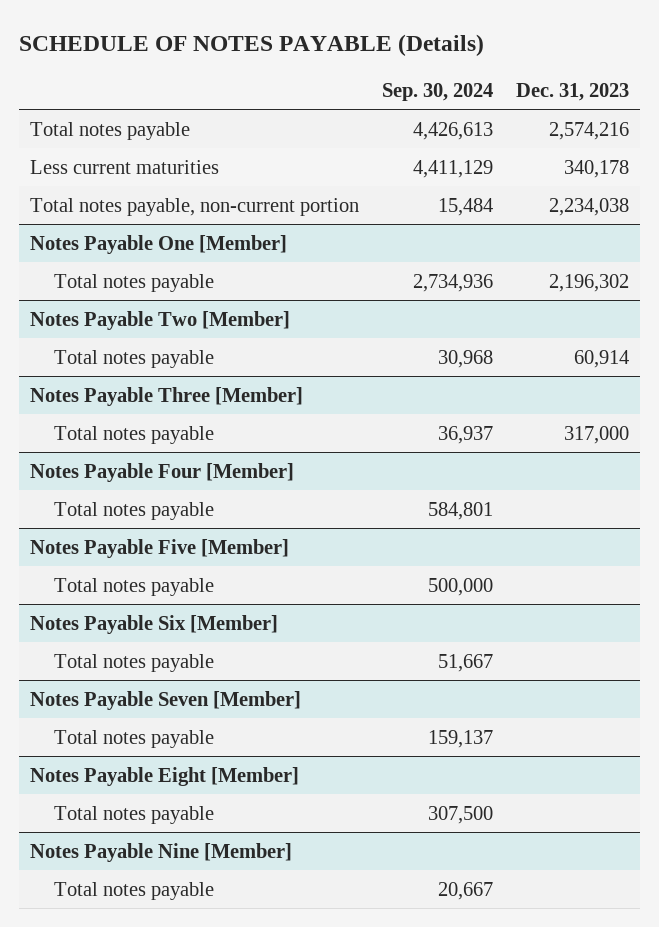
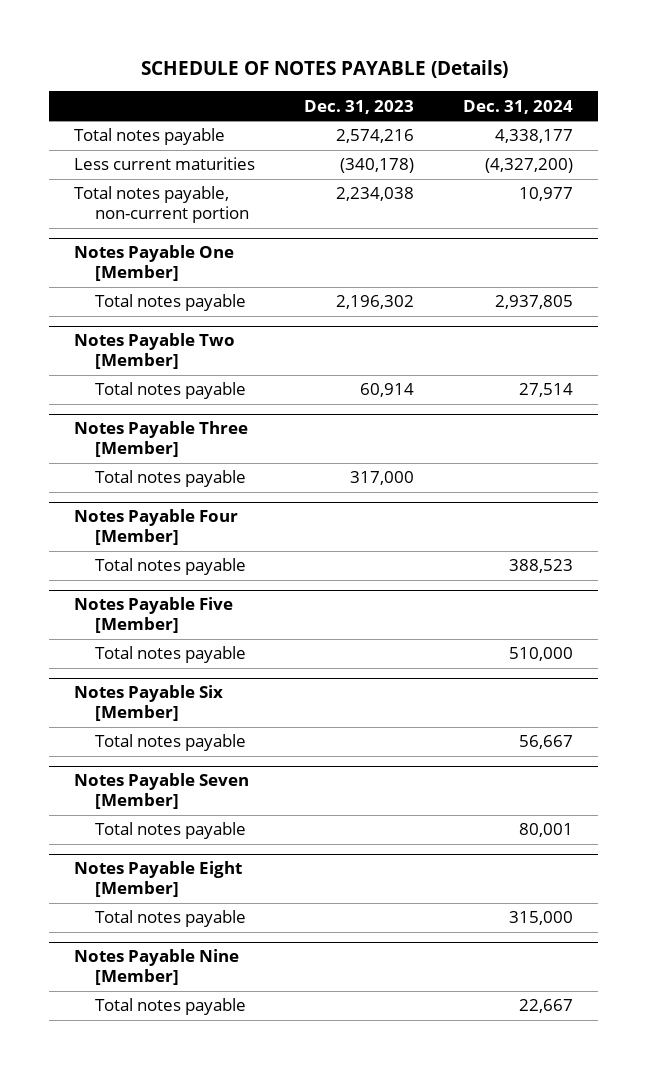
[382,82,494,101] Sep. 30, 2024 -> none
none -> [463,99,574,114] Dec. 31, 2024
[563,159,629,178] 340,178 -> [340,158,415,174] (340,178)

